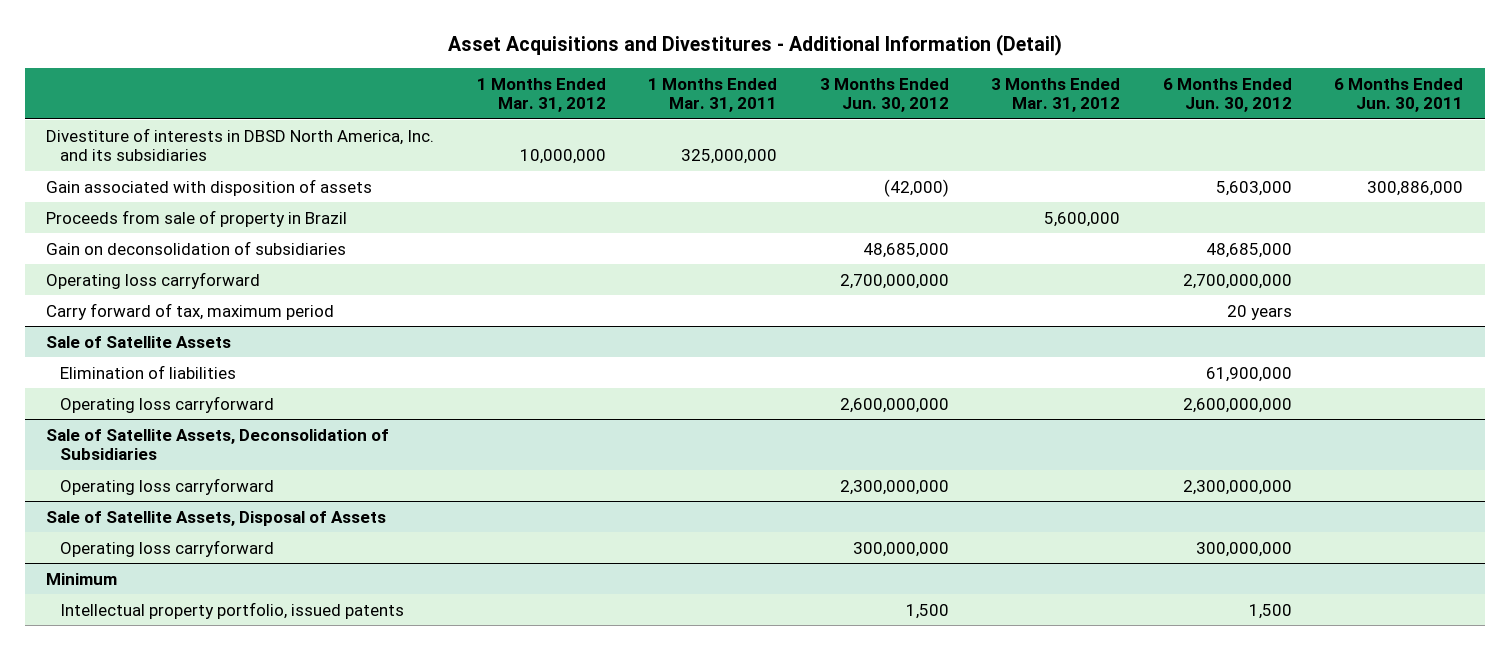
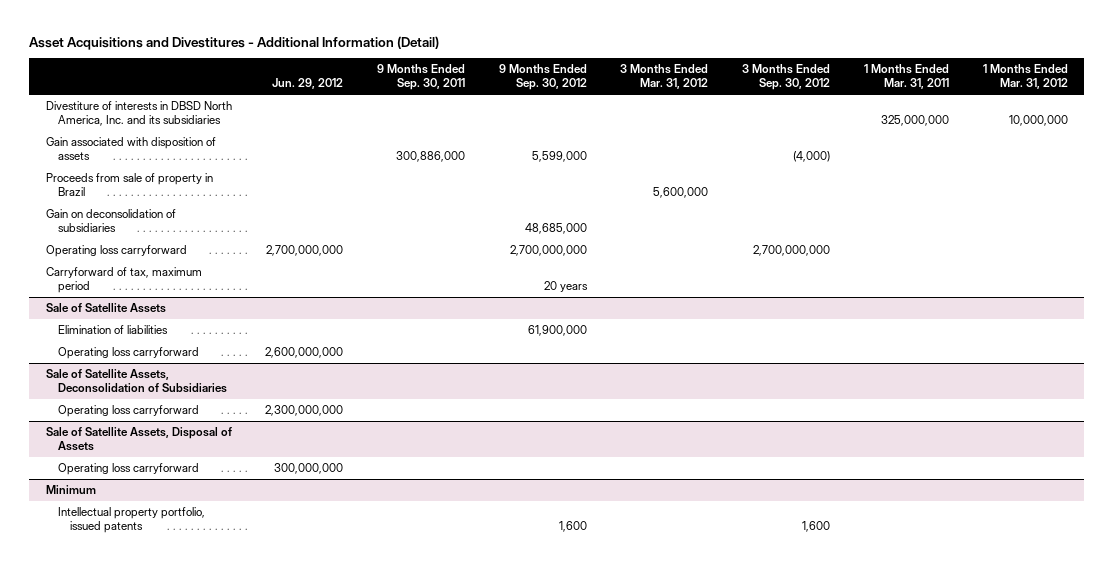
[819,77,949,112] 3 Months Ended Jun. 30, 2012 -> none
[1162,77,1292,112] 6 Months Ended Jun. 30, 2012 -> none
[1334,77,1464,112] 6 Months Ended Jun. 30, 2011 -> none
none -> [272,78,344,90] Jun. 29, 2012
none -> [376,64,465,91] 9 Months Ended Sep. 30, 2011
none -> [498,64,587,91] 9 Months Ended Sep. 30, 2012
none -> [742,64,831,91] 3 Months Ended Sep. 30, 2012
[46,302,335,320] Carry forward of tax, maximum period -> [45,267,202,294] Carryforward of tax, maximum period

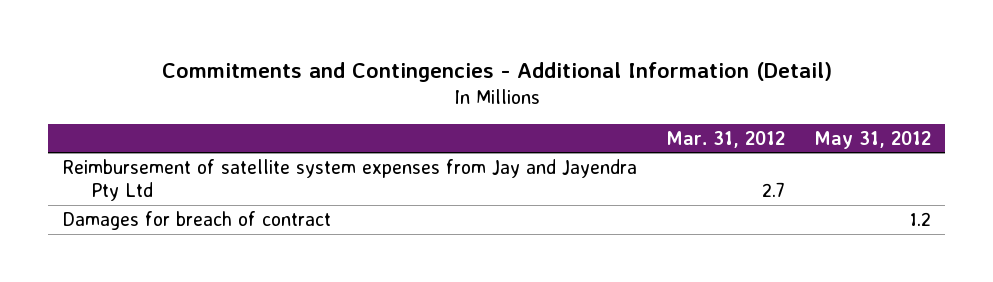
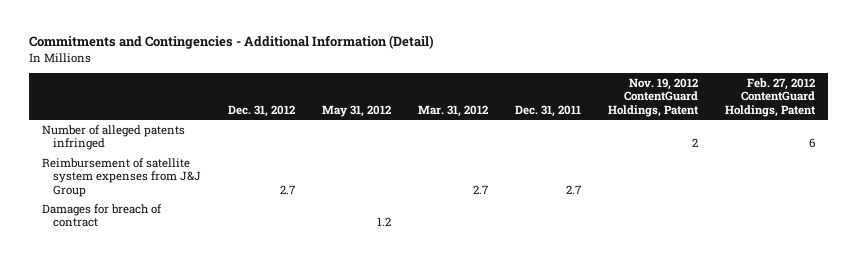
none -> [228,104,296,117] Dec. 31, 2012
none -> [514,104,581,117] Dec. 31, 2011
none -> [607,77,699,117] Nov. 19, 2012 ContentGuard Holdings, Patent
none -> [724,77,816,117] Feb. 27, 2012 ContentGuard Holdings, Patent
none -> [41,124,185,151] Number of alleged patents infringed
[62,158,638,202] Reimbursement of satellite system expenses from Jay and Jayendra Pty Ltd -> [41,157,202,197] Reimbursement of satellite system expenses from J&J Group

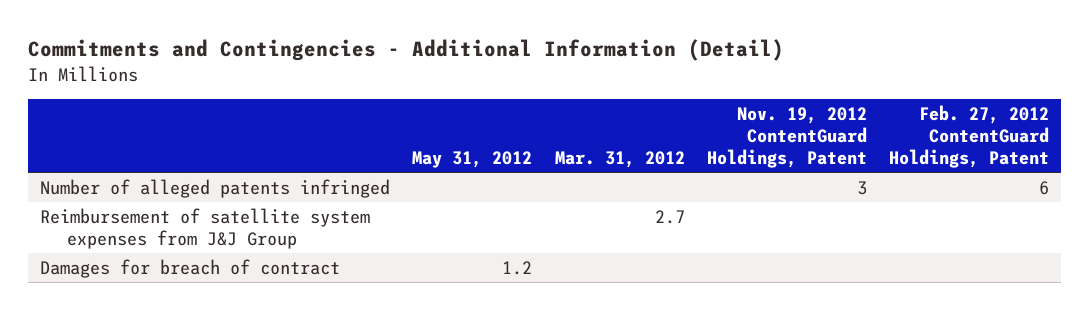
[228,104,296,117] Dec. 31, 2012 -> none
[514,104,581,117] Dec. 31, 2011 -> none
[691,138,698,148] 2 -> [857,180,868,195] 3

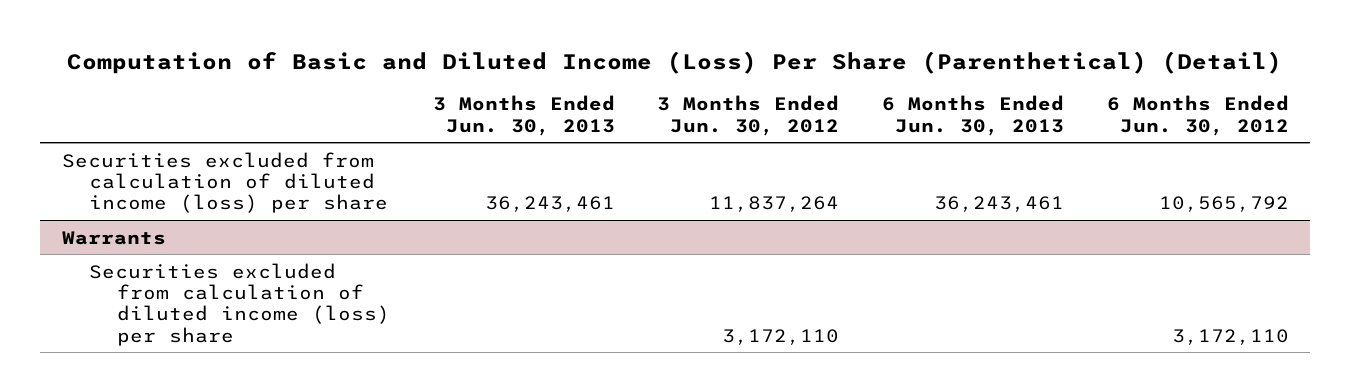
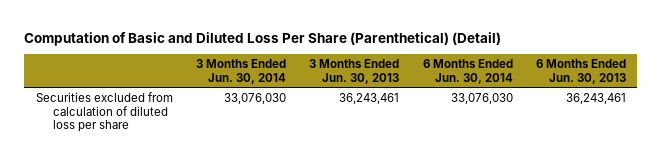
[67,50,1283,74] Computation of Basic and Diluted Income (Loss) Per Share (Parenthetical) (Detail) -> [24,31,502,46] Computation of Basic and Diluted Loss Per Share (Parenthetical) (Detail)
[657,95,840,136] 3 Months Ended Jun. 30, 2012 -> none
[1106,95,1289,136] 6 Months Ended Jun. 30, 2012 -> none
none -> [196,59,287,84] 3 Months Ended Jun. 30, 2014
none -> [422,59,513,84] 6 Months Ended Jun. 30, 2014
[61,230,166,245] Warrants -> none
[89,262,391,346] Securities excluded from calculation of diluted income (loss) per share -> none
[61,151,389,214] Securities excluded from calculation of diluted income (loss) per share -> [36,92,174,133] Securities excluded from calculation of diluted loss per share

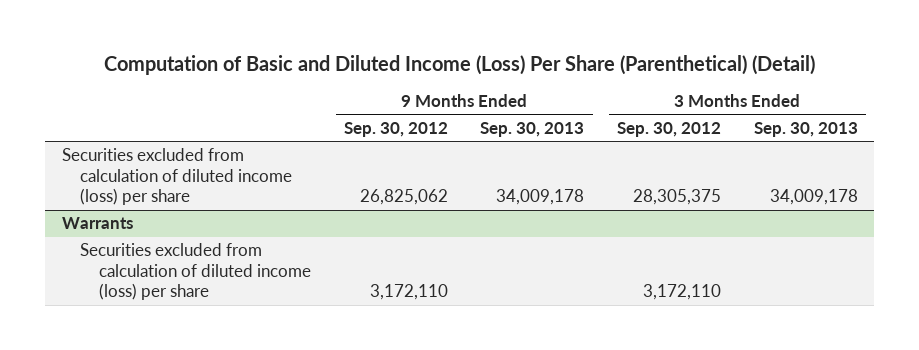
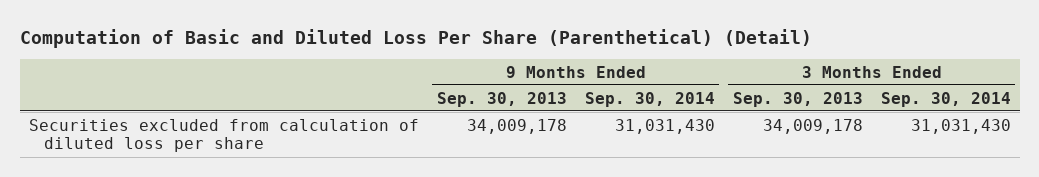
[103,55,815,76] Computation of Basic and Diluted Income (Loss) Per Share (Parenthetical) (Detail) -> [19,28,812,48] Computation of Basic and Diluted Loss Per Share (Parenthetical) (Detail)
[343,121,448,137] Sep. 30, 2012 -> none
[617,121,722,137] Sep. 30, 2012 -> none
none -> [584,91,715,107] Sep. 30, 2014
none -> [880,91,1011,107] Sep. 30, 2014
[61,217,133,230] Warrants -> none
[80,243,312,301] Securities excluded from calculation of diluted income (loss) per share -> none
[61,148,293,206] Securities excluded from calculation of diluted income (loss) per share -> [28,118,419,153] Securities excluded from calculation of diluted loss per share

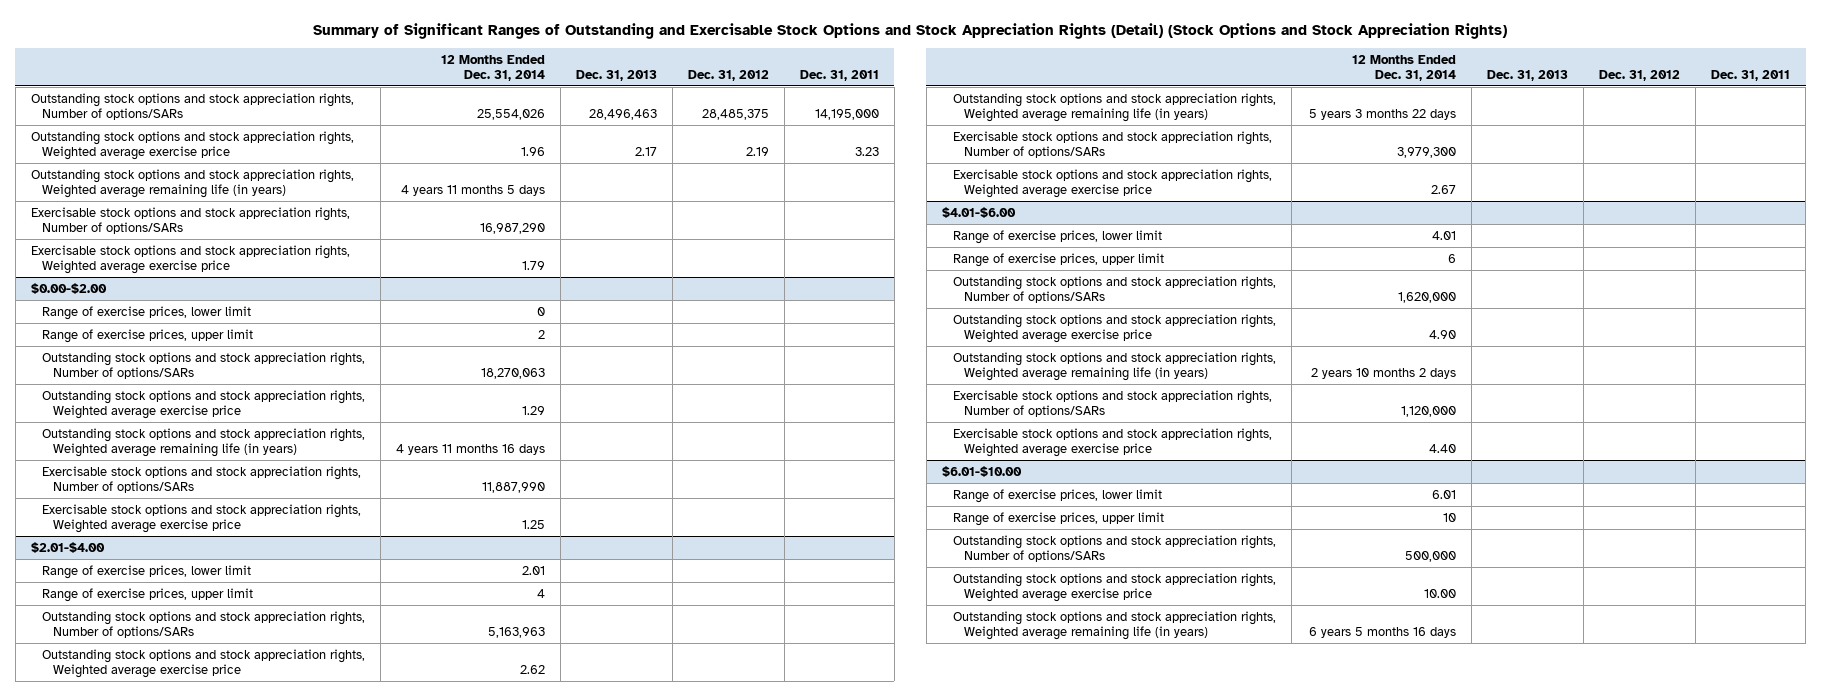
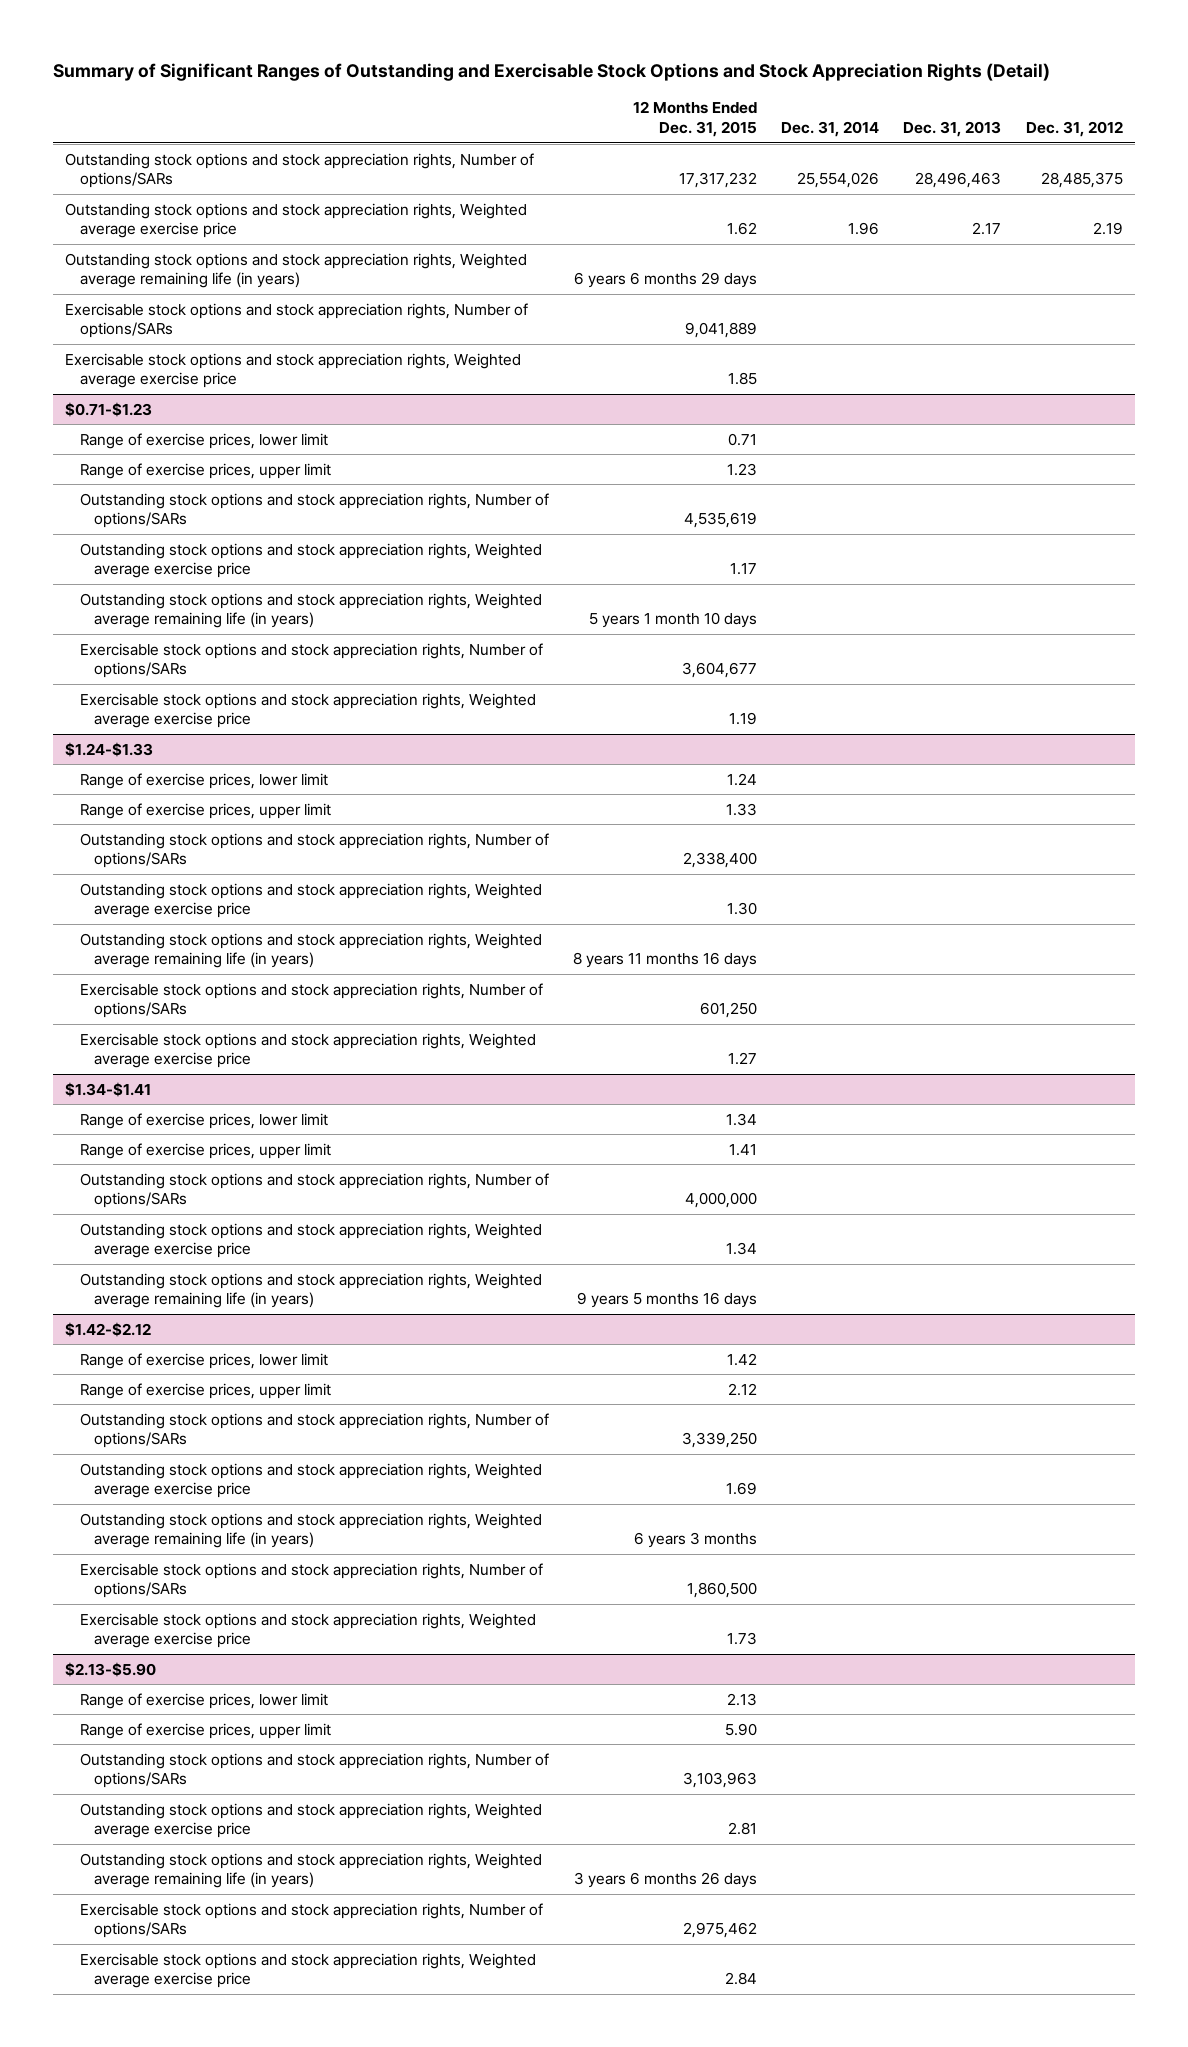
[313,23,1508,40] Summary of Significant Ranges of Outstanding and Exercisable Stock Options and Stock Appreciation Rights (Detail) (Stock Options and Stock Appreciation Rights) -> [52,63,1050,82] Summary of Significant Ranges of Outstanding and Exercisable Stock Options and Stock Appreciation Rights (Detail)
[440,54,545,81] 12 Months Ended Dec. 31, 2014 -> none
[799,69,879,81] Dec. 31, 2011 -> none
none -> [632,101,757,137] 12 Months Ended Dec. 31, 2015
none -> [781,120,880,137] Dec. 31, 2014
[30,282,107,294] $0.00-$2.00 -> [64,401,152,417] $0.71-$1.23
[30,541,105,553] $2.01-$4.00 -> [64,741,153,757] $1.24-$1.33
[941,206,1016,218] $4.01-$6.00 -> [64,1081,151,1097] $1.34-$1.41
[953,389,1273,418] Exercisable stock options and stock appreciation rights, Number of options/SARs -> none
[953,427,1273,458] Exercisable stock options and stock appreciation rights, Weighted average exercise price -> none
[941,465,1022,477] $6.01-$10.00 -> [64,1321,151,1337] $1.42-$2.12
none -> [79,1562,543,1599] Exercisable stock options and stock appreciation rights, Number of options/SARs
none -> [79,1612,536,1649] Exercisable stock options and stock appreciation rights, Weighted average exercise price
none -> [64,1661,156,1677] $2.13-$5.90
none -> [79,1692,328,1709] Range of exercise prices, lower limit
none -> [79,1722,331,1739] Range of exercise prices, upper limit
none -> [79,1752,549,1789] Outstanding stock options and stock appreciation rights, Number of options/SARs
none -> [79,1802,542,1839] Outstanding stock options and stock appreciation rights, Weighted average exercise price
none -> [79,1852,542,1889] Outstanding stock options and stock appreciation rights, Weighted average remaining life (in years)
none -> [79,1902,543,1939] Exercisable stock options and stock appreciation rights, Number of options/SARs
none -> [79,1952,536,1989] Exercisable stock options and stock appreciation rights, Weighted average exercise price

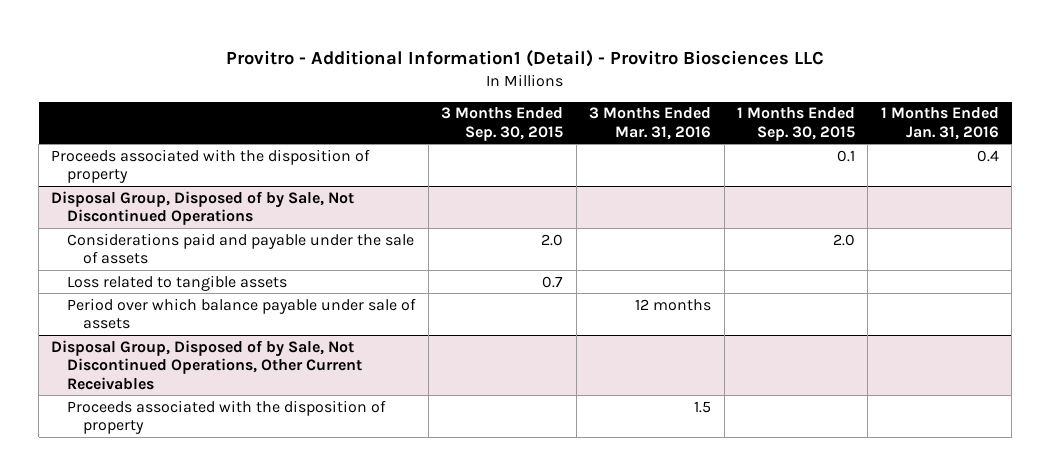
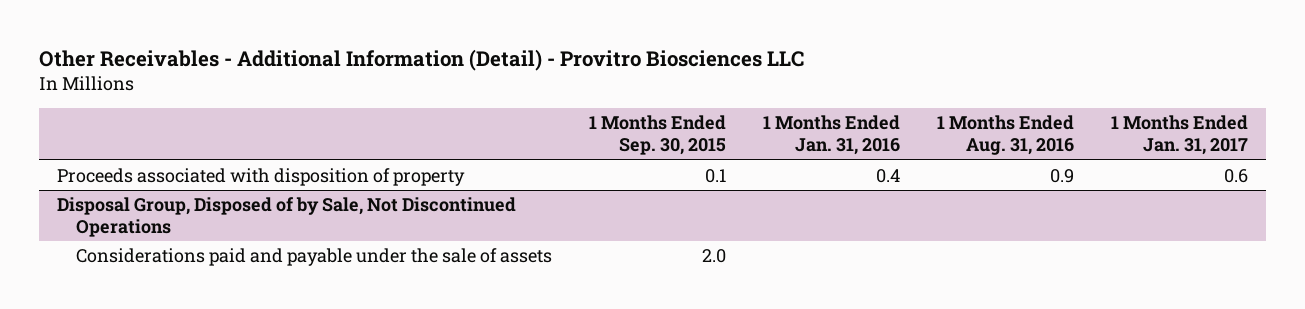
[226,49,825,67] Provitro - Additional Information1 (Detail) - Provitro Biosciences LLC -> [38,49,804,72] Other Receivables - Additional Information (Detail) - Provitro Biosciences LLC
[441,107,564,142] 3 Months Ended Sep. 30, 2015 -> none
[589,107,712,141] 3 Months Ended Mar. 31, 2016 -> none
none -> [936,115,1074,156] 1 Months Ended Aug. 31, 2016
none -> [1110,115,1248,156] 1 Months Ended Jan. 31, 2017
[51,148,371,184] Proceeds associated with the disposition of property -> [57,168,466,187] Proceeds associated with disposition of property
[67,274,288,291] Loss related to tangible assets -> none
[67,297,417,330] Period over which balance payable under sale of assets -> none
[51,339,363,390] Disposal Group, Disposed of by Sale, Not Discontinued Operations, Other Current Receivables -> none
[67,399,387,435] Proceeds associated with the disposition of property -> none

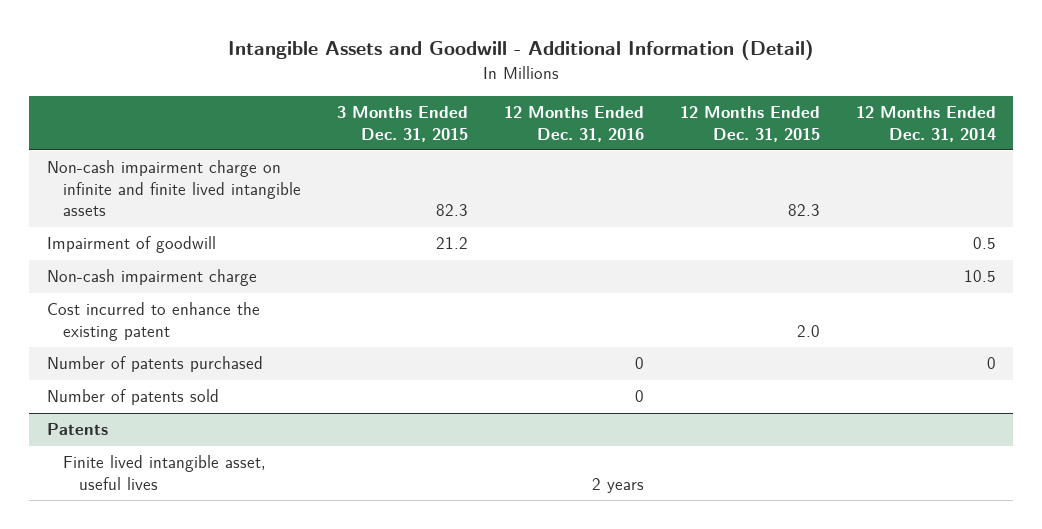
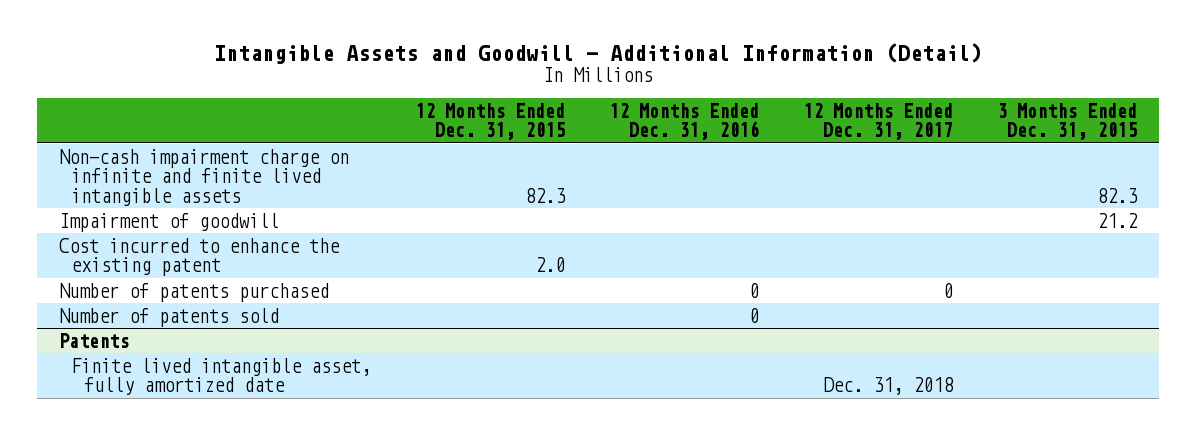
[855,106,996,142] 12 Months Ended Dec. 31, 2014 -> none
none -> [802,102,953,141] 12 Months Ended Dec. 31, 2017
[46,269,257,287] Non-cash impairment charge -> none
[62,455,266,490] Finite lived intangible asset, useful lives -> none
none -> [71,357,372,396] Finite lived intangible asset, fully amortized date

